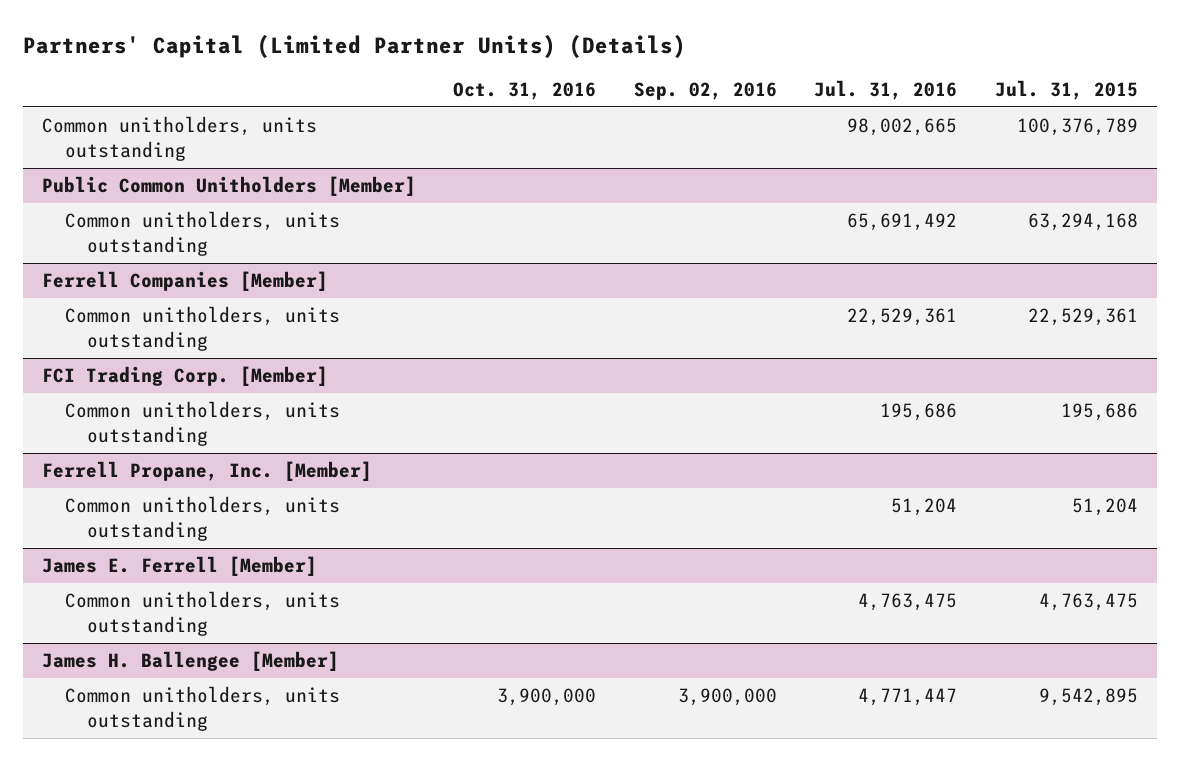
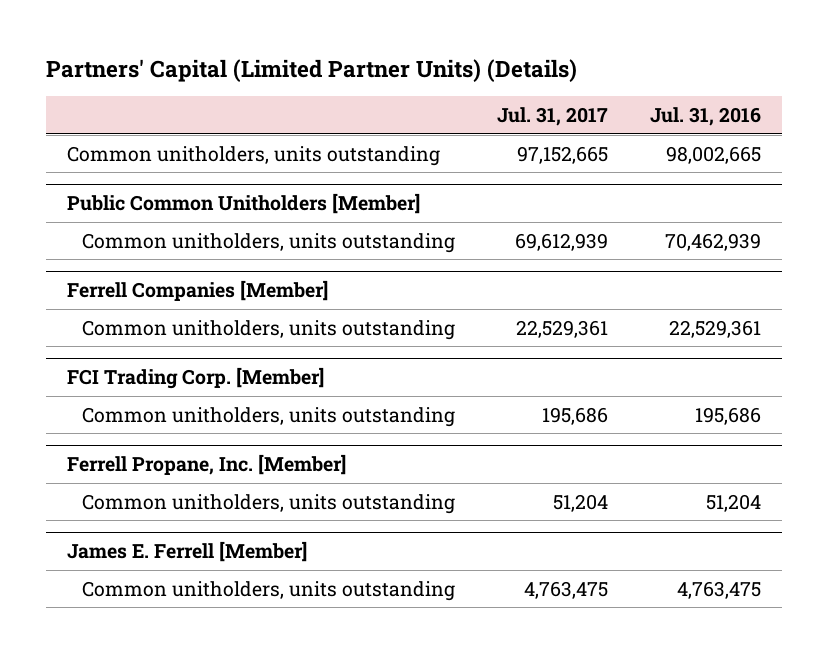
[453,82,597,101] Oct. 31, 2016 -> none
[633,82,777,101] Sep. 02, 2016 -> none
[995,80,1139,101] Jul. 31, 2015 -> none
none -> [496,107,608,127] Jul. 31, 2017
[847,213,958,232] 65,691,492 -> [664,232,761,251] 70,462,939
[41,651,339,672] James H. Ballengee [Member] -> none
[64,686,340,731] Common unitholders, units outstanding -> none

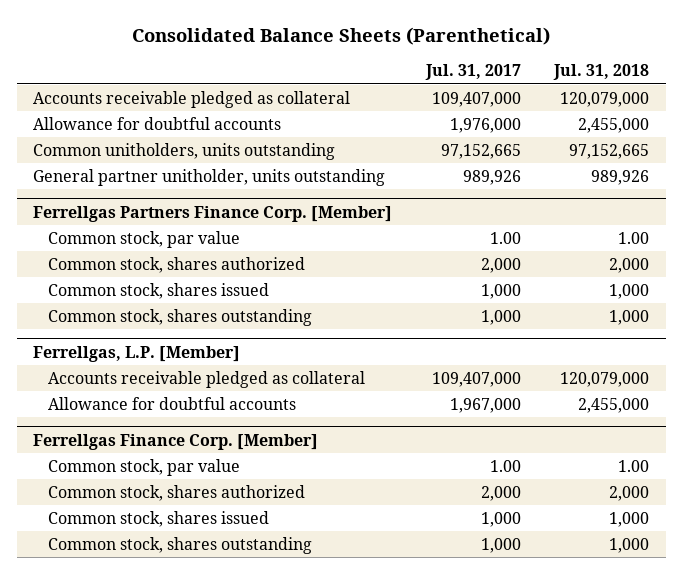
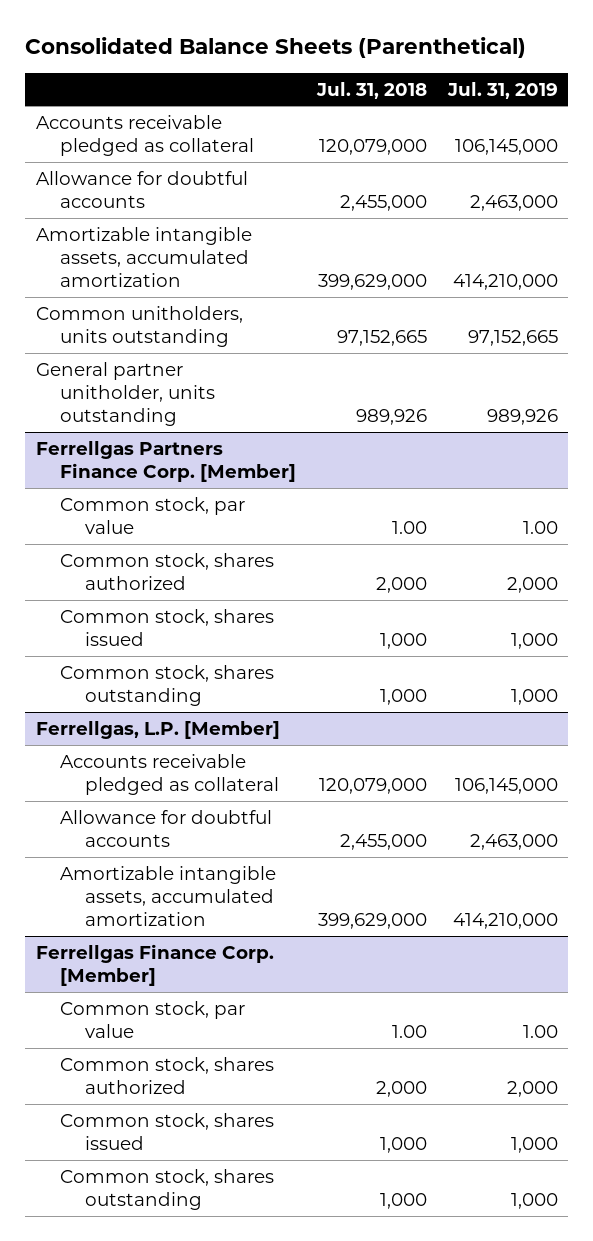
[424,64,521,81] Jul. 31, 2017 -> none
none -> [446,81,558,99] Jul. 31, 2019
none -> [35,226,252,288] Amortizable intangible assets, accumulated amortization
none -> [60,865,277,927] Amortizable intangible assets, accumulated amortization

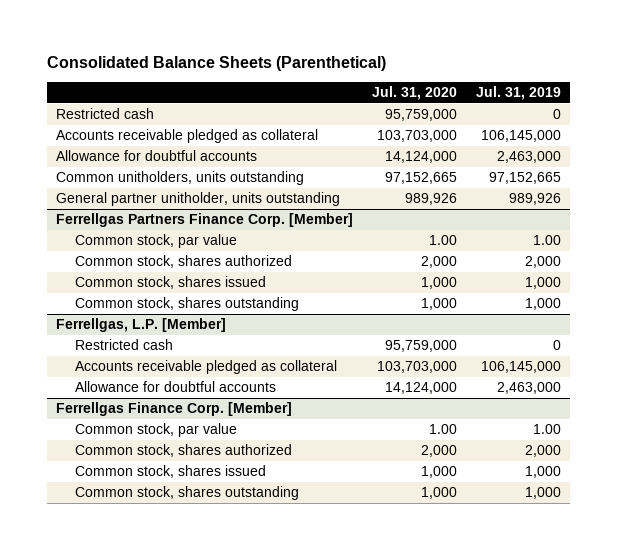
[316,81,428,99] Jul. 31, 2018 -> none
none -> [372,86,458,101] Jul. 31, 2020
none -> [56,108,155,120] Restricted cash
[35,226,252,288] Amortizable intangible assets, accumulated amortization -> none
none -> [75,339,174,351] Restricted cash
[60,865,277,927] Amortizable intangible assets, accumulated amortization -> none

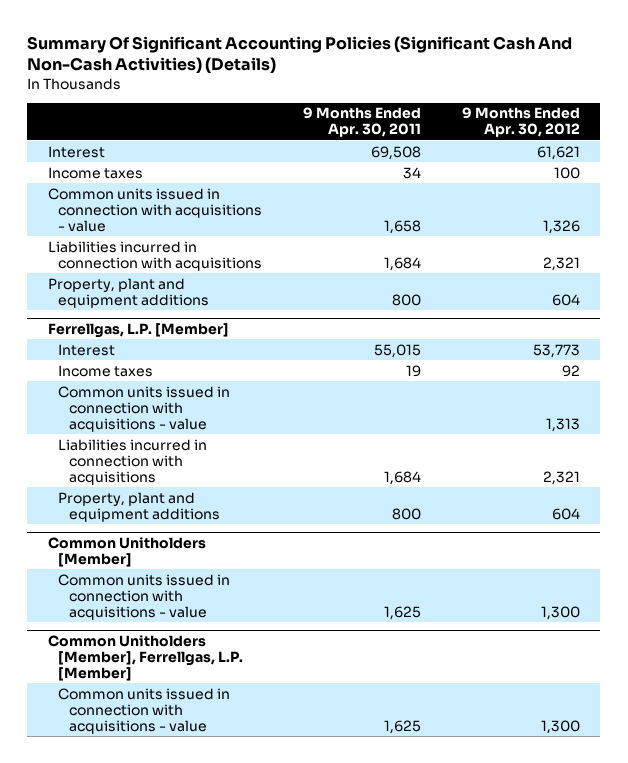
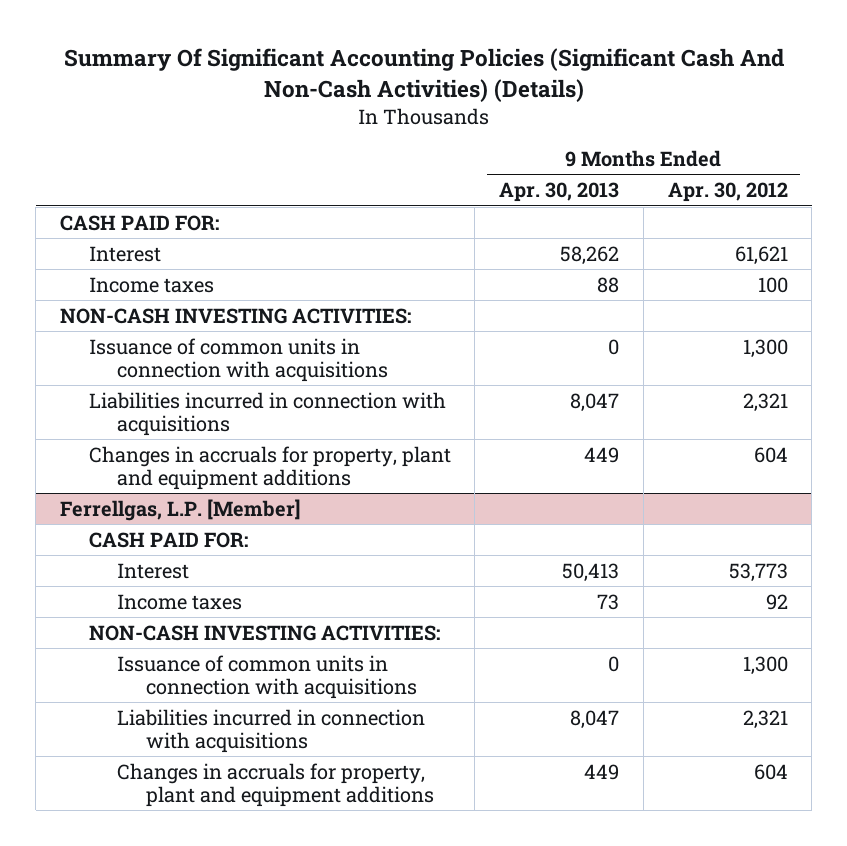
[303,107,422,138] 9 Months Ended Apr. 30, 2011 -> none
none -> [499,182,620,203] Apr. 30, 2013
none -> [59,214,219,231] CASH PAID FOR:
none -> [59,307,411,324] NON-CASH INVESTING ACTIVITIES:
[47,187,263,232] Common units issued in connection with acquisitions - value -> [88,337,389,382] Issuance of common units in connection with acquisitions
[542,219,580,234] 1,326 -> [742,338,788,358] 1,300
[47,277,210,308] Property, plant and equipment additions -> [88,445,451,490] Changes in accruals for property, plant and equipment additions
none -> [88,531,248,548] CASH PAID FOR:
none -> [88,624,440,641] NON-CASH INVESTING ACTIVITIES:
[58,385,231,432] Common units issued in connection with acquisitions - value -> [117,654,417,699] Issuance of common units in connection with acquisitions
[545,417,580,432] 1,313 -> [742,655,788,675] 1,300
[47,536,206,567] Common Unitholders [Member] -> none
[58,573,231,620] Common units issued in connection with acquisitions - value -> none
[47,634,244,681] Common Unitholders [Member], Ferrellgas, L.P. [Member] -> none
[58,687,231,734] Common units issued in connection with acquisitions - value -> none
[58,491,220,522] Property, plant and equipment additions -> [117,762,434,807] Changes in accruals for property, plant and equipment additions

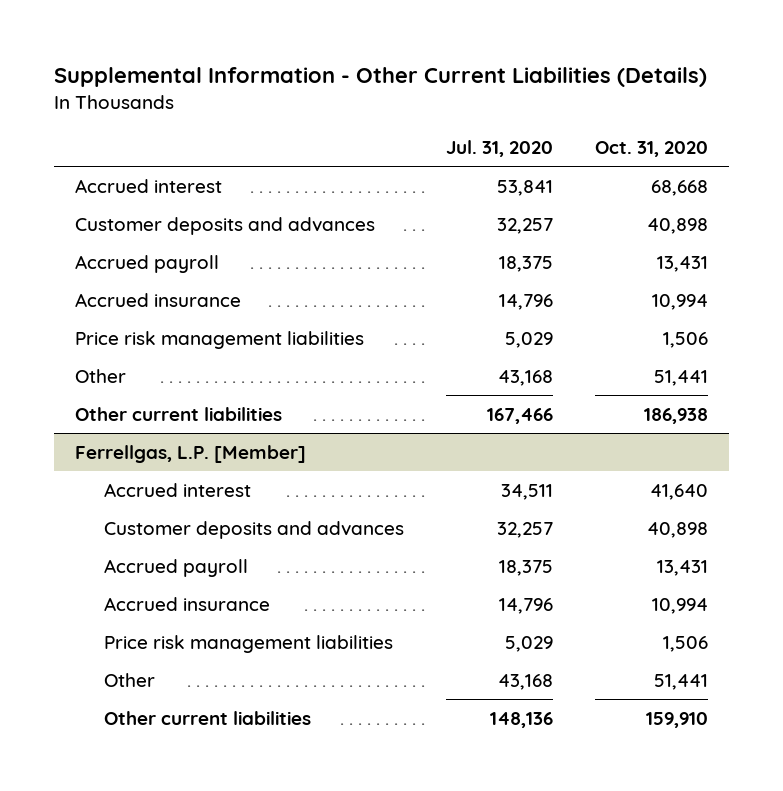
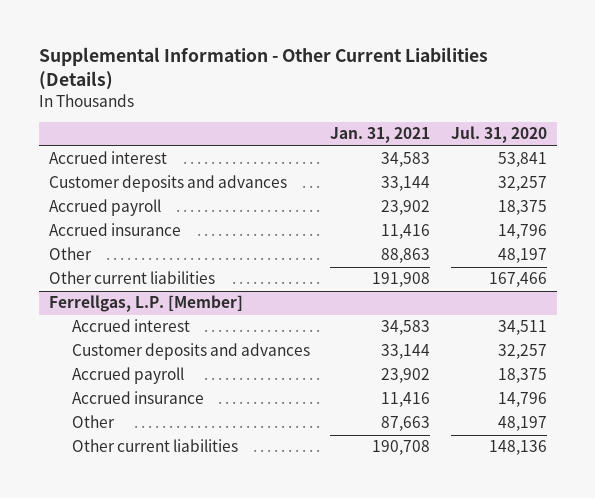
[594,140,708,157] Oct. 31, 2020 -> none
none -> [330,127,431,144] Jan. 31, 2021
[75,330,365,349] Price risk management liabilities -> none
[497,369,553,386] 43,168 -> [497,248,547,264] 48,197
[103,634,393,653] Price risk management liabilities -> none
[497,673,553,690] 43,168 -> [497,416,547,432] 48,197

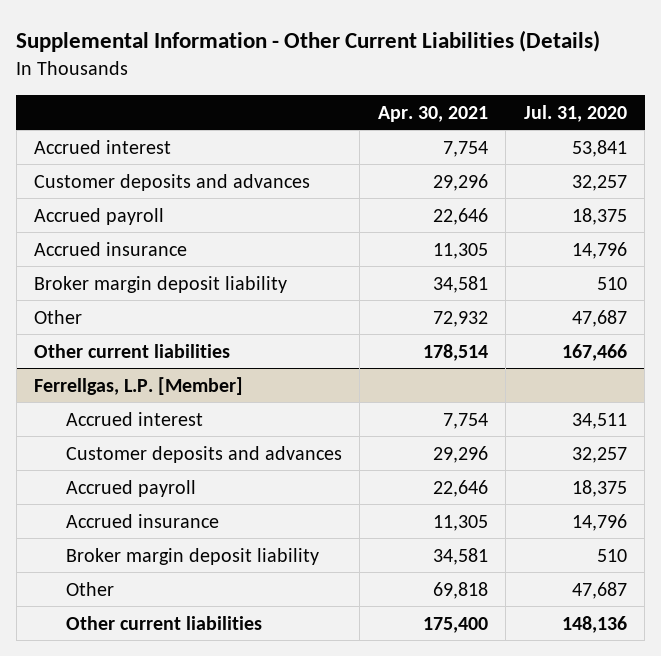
[330,127,431,144] Jan. 31, 2021 -> none
none -> [377,105,488,122] Apr. 30, 2021
none -> [34,275,288,293] Broker margin deposit liability
[497,248,547,264] 48,197 -> [571,309,627,327] 47,687
none -> [65,547,319,565] Broker margin deposit liability
[497,416,547,432] 48,197 -> [571,581,627,599] 47,687

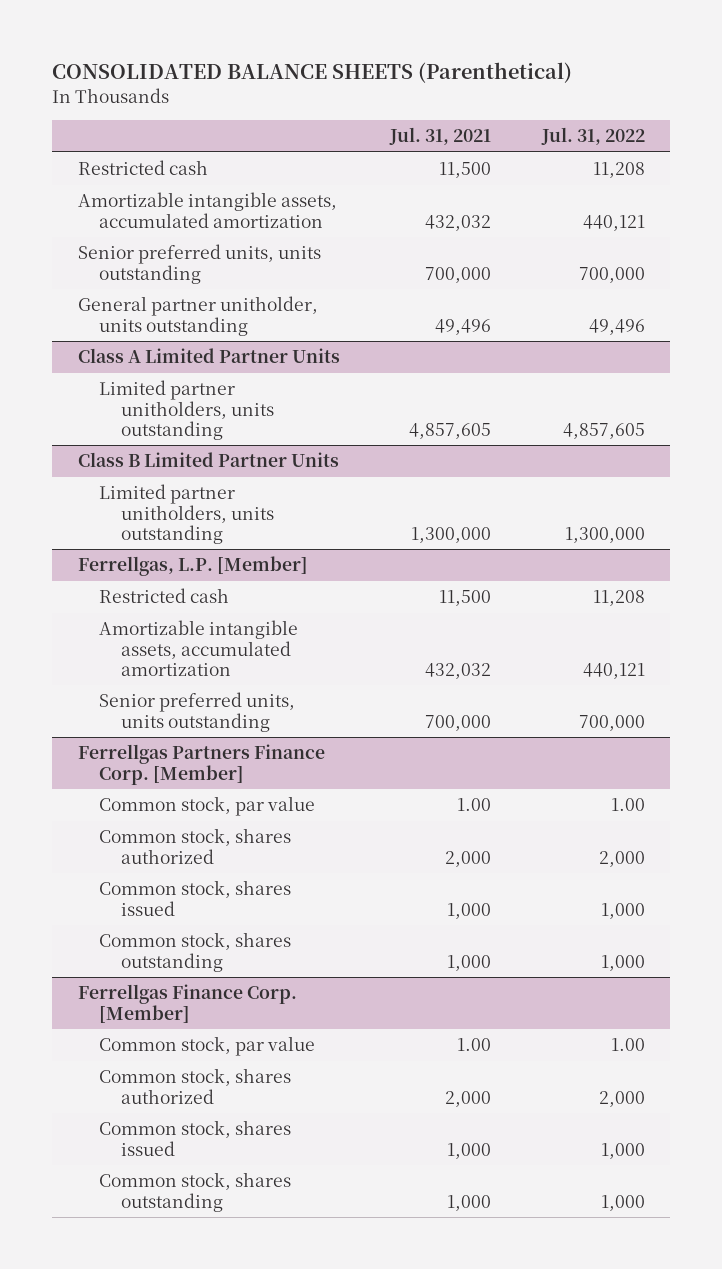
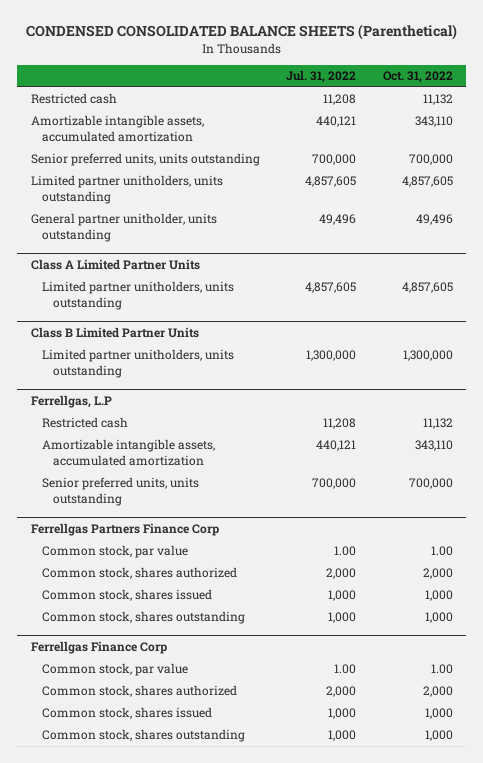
[52,62,573,84] CONSOLIDATED BALANCE SHEETS (Parenthetical) -> [25,24,457,41] CONDENSED CONSOLIDATED BALANCE SHEETS (Parenthetical)
[389,127,492,146] Jul. 31, 2021 -> none
none -> [382,71,453,84] Oct. 31, 2022
none -> [30,175,223,204] Limited partner unitholders, units outstanding
[77,556,308,577] Ferrellgas, L.P. [Member] -> [30,395,112,409] Ferrellgas, L.P
[77,744,325,785] Ferrellgas Partners Finance Corp. [Member] -> [30,523,219,537] Ferrellgas Partners Finance Corp
[77,984,297,1023] Ferrellgas Finance Corp. [Member] -> [30,641,167,655] Ferrellgas Finance Corp

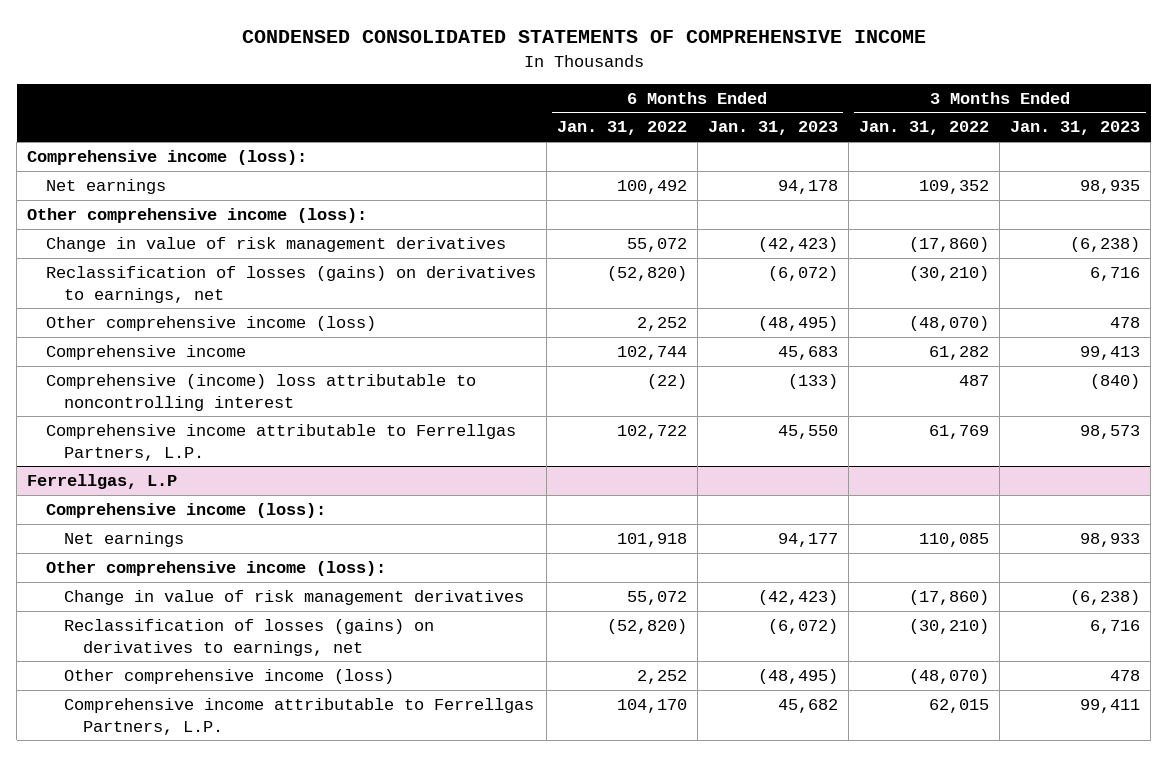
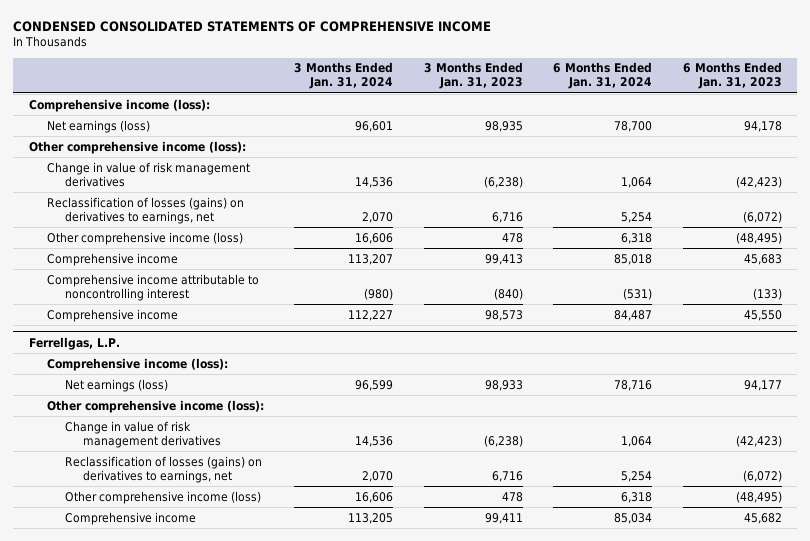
[556,121,687,136] Jan. 31, 2022 -> none
[859,121,990,136] Jan. 31, 2022 -> none
none -> [294,62,394,90] 3 Months Ended Jan. 31, 2024
none -> [553,62,653,90] 6 Months Ended Jan. 31, 2024
[45,179,166,195] Net earnings -> [46,119,150,133] Net earnings (loss)
[45,374,476,411] Comprehensive (income) loss attributable to noncontrolling interest -> [46,273,259,301] Comprehensive income attributable to noncontrolling interest
[45,424,516,461] Comprehensive income attributable to Ferrellgas Partners, L.P. -> [46,308,178,322] Comprehensive income
[27,474,178,490] Ferrellgas, L.P -> [28,336,120,350] Ferrellgas, L.P.
[64,532,185,548] Net earnings -> [64,378,168,392] Net earnings (loss)
[64,698,535,735] Comprehensive income attributable to Ferrellgas Partners, L.P. -> [64,511,196,525] Comprehensive income

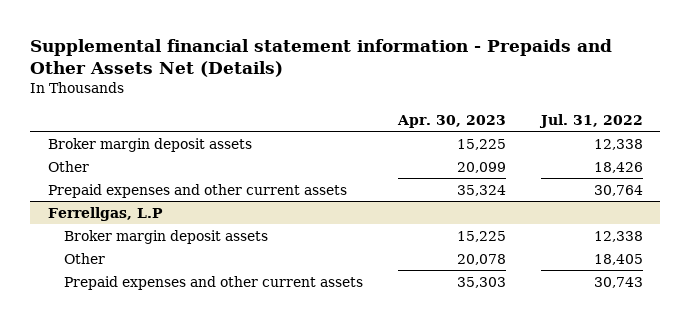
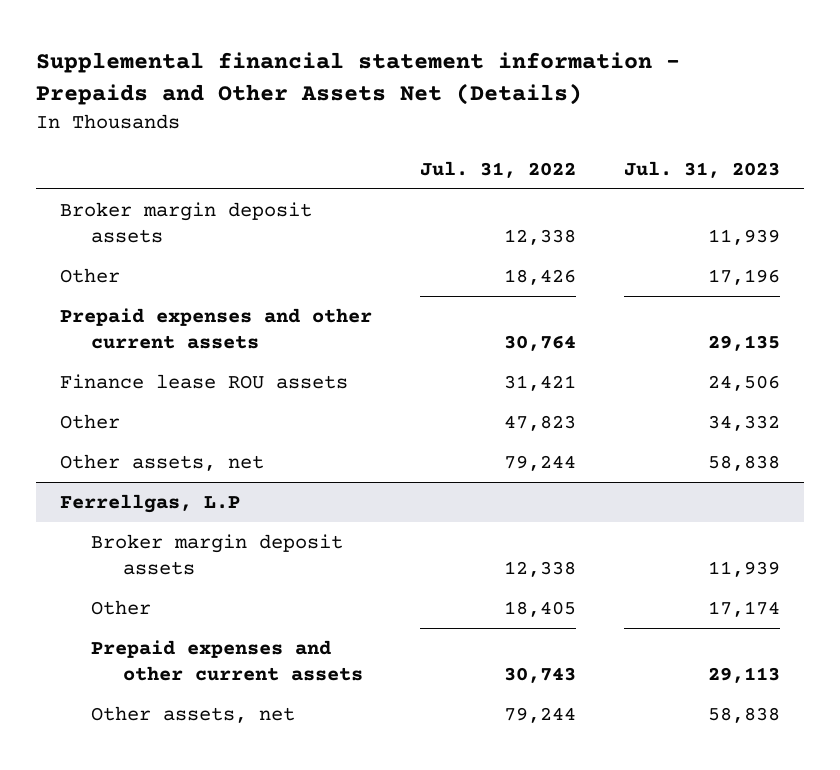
[396,114,506,128] Apr. 30, 2023 -> none
none -> [624,160,781,178] Jul. 31, 2023
none -> [60,374,349,390] Finance lease ROU assets
none -> [60,414,121,430] Other
none -> [60,454,265,472] Other assets, net
none -> [91,706,296,724] Other assets, net

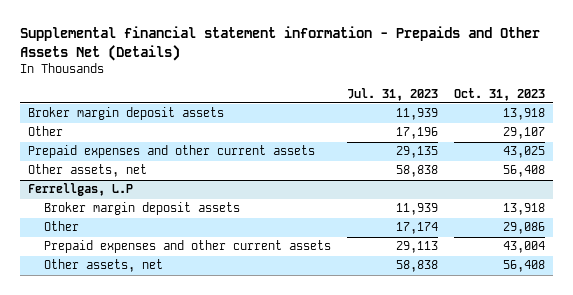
[420,160,577,178] Jul. 31, 2022 -> none
none -> [453,87,545,101] Oct. 31, 2023
[60,374,349,390] Finance lease ROU assets -> none
[60,414,121,430] Other -> none

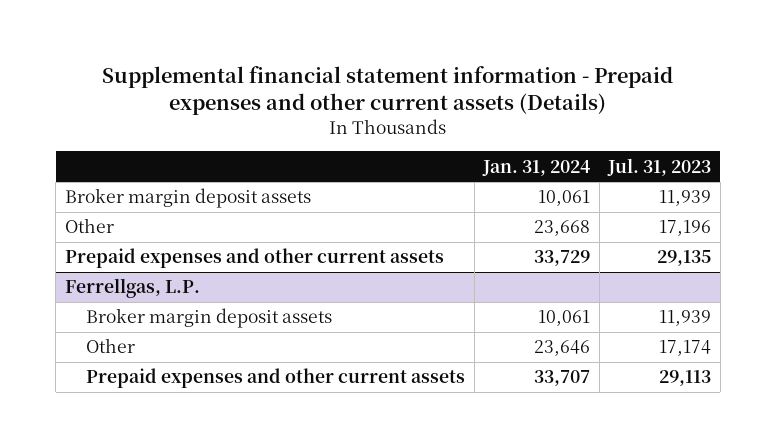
[20,26,541,61] Supplemental financial statement information - Prepaids and Other Assets Net (Details) -> [102,65,674,116] Supplemental financial statement information - Prepaid expenses and other current assets (Details)
[453,87,545,101] Oct. 31, 2023 -> none
none -> [482,159,591,176] Jan. 31, 2024
[28,164,148,178] Other assets, net -> none
[28,183,134,197] Ferrellgas, L.P -> [64,278,200,299] Ferrellgas, L.P.
[44,259,164,273] Other assets, net -> none

